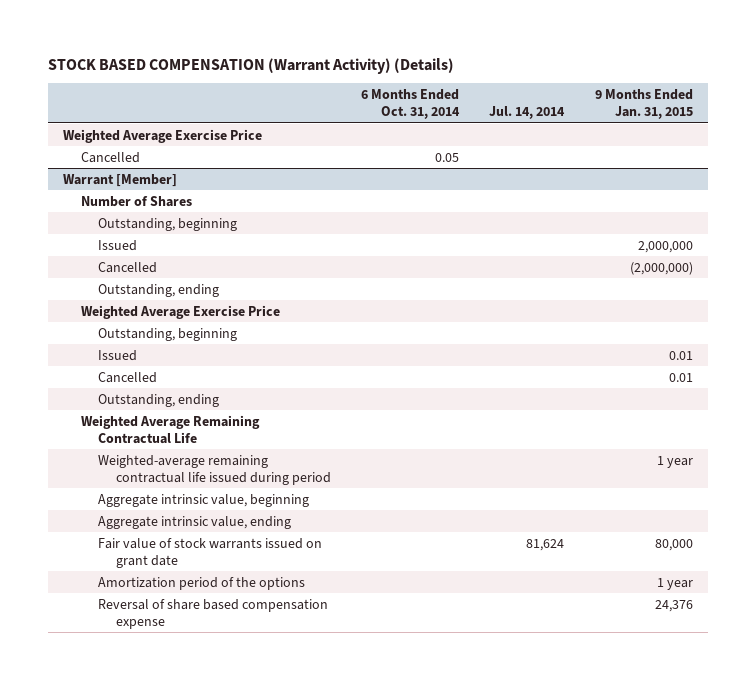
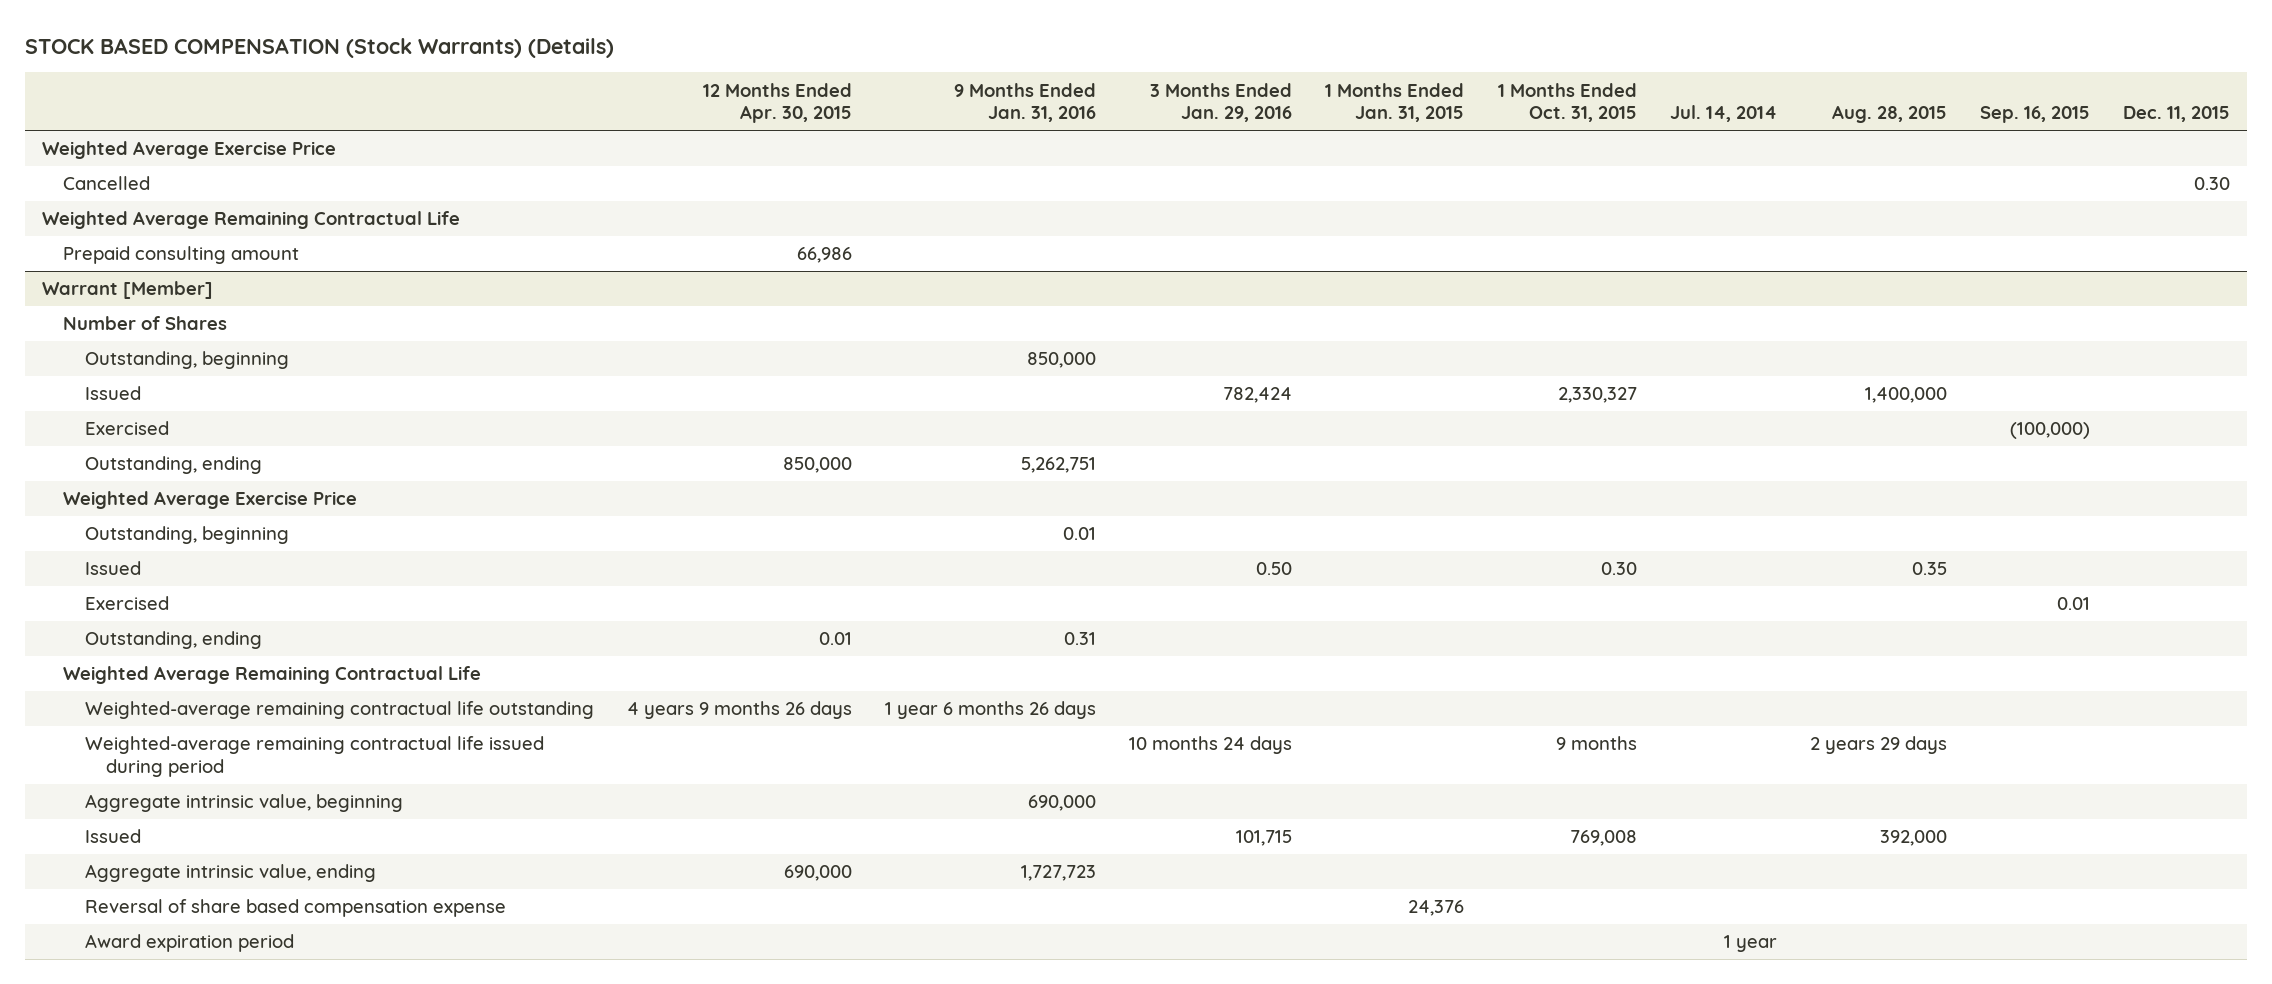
[48,57,455,74] STOCK BASED COMPENSATION (Warrant Activity) (Details) -> [25,37,615,58] STOCK BASED COMPENSATION (Stock Warrants) (Details)
[360,89,460,120] 6 Months Ended Oct. 31, 2014 -> none
[594,89,693,120] 9 Months Ended Jan. 31, 2015 -> none
none -> [702,82,852,123] 12 Months Ended Apr. 30, 2015
none -> [953,82,1096,122] 9 Months Ended Jan. 31, 2016
none -> [1150,82,1293,122] 3 Months Ended Jan. 29, 2016
none -> [1325,82,1465,122] 1 Months Ended Jan. 31, 2015
none -> [1497,82,1637,122] 1 Months Ended Oct. 31, 2015
none -> [1831,104,1947,123] Aug. 28, 2015
none -> [1980,105,2091,123] Sep. 16, 2015
none -> [2123,105,2231,122] Dec. 11, 2015
none -> [41,211,460,230] Weighted Average Remaining Contractual Life
none -> [63,246,300,265] Prepaid consulting amount
[98,261,158,273] Cancelled -> none
none -> [84,421,169,436] Exercised
[98,371,158,383] Cancelled -> none
none -> [84,596,169,611] Exercised
none -> [84,701,594,720] Weighted-average remaining contractual life outstanding
none -> [84,829,141,844] Issued
[98,537,323,568] Fair value of stock warrants issued on grant date -> none
[98,576,306,590] Amortization period of the options -> none
none -> [84,934,294,953] Award expiration period

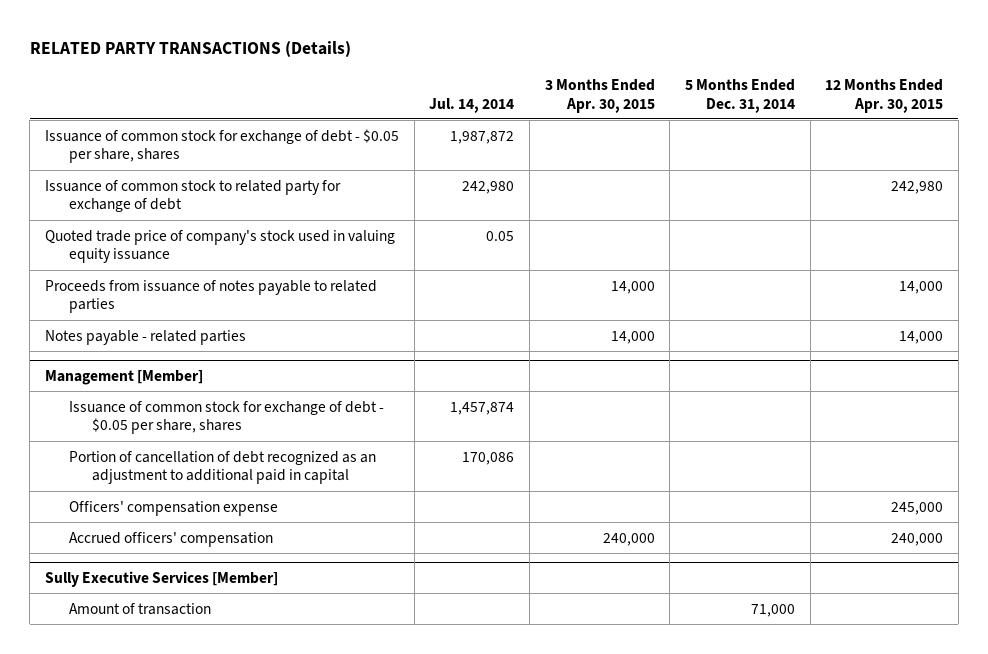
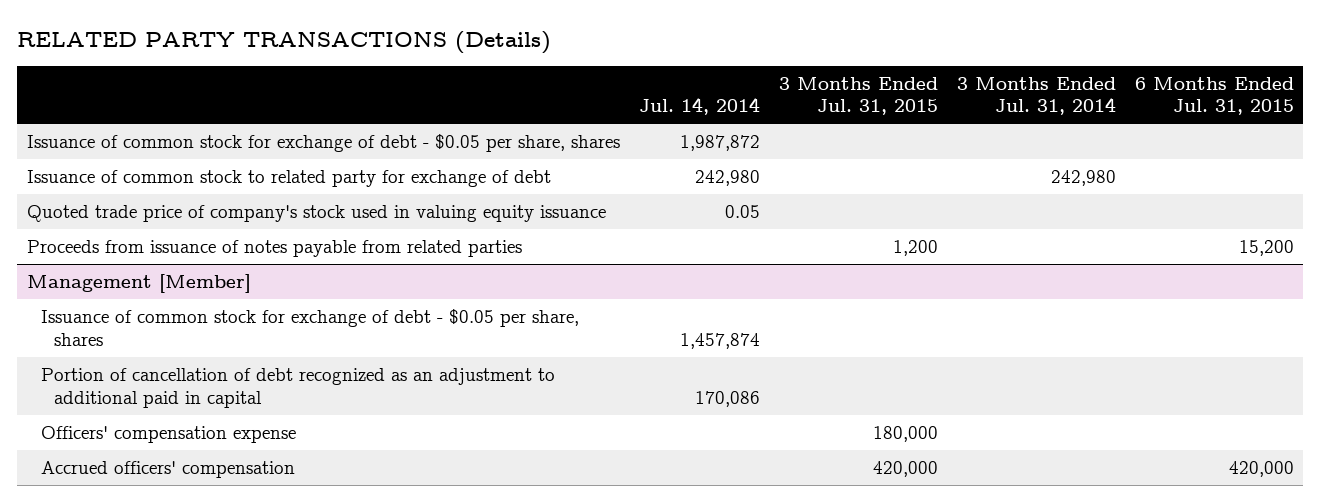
[544,78,655,113] 3 Months Ended Apr. 30, 2015 -> none
[684,78,795,113] 5 Months Ended Dec. 31, 2014 -> none
[825,78,944,113] 12 Months Ended Apr. 30, 2015 -> none
none -> [778,76,938,116] 3 Months Ended Jul. 31, 2015
none -> [956,76,1116,116] 3 Months Ended Jul. 31, 2014
none -> [1134,76,1294,116] 6 Months Ended Jul. 31, 2015
[45,329,247,345] Notes payable - related parties -> none
[45,279,378,314] Proceeds from issuance of notes payable to related parties -> [26,240,522,258] Proceeds from issuance of notes payable from related parties
[45,570,279,587] Sully Executive Services [Member] -> none
[68,602,211,615] Amount of transaction -> none

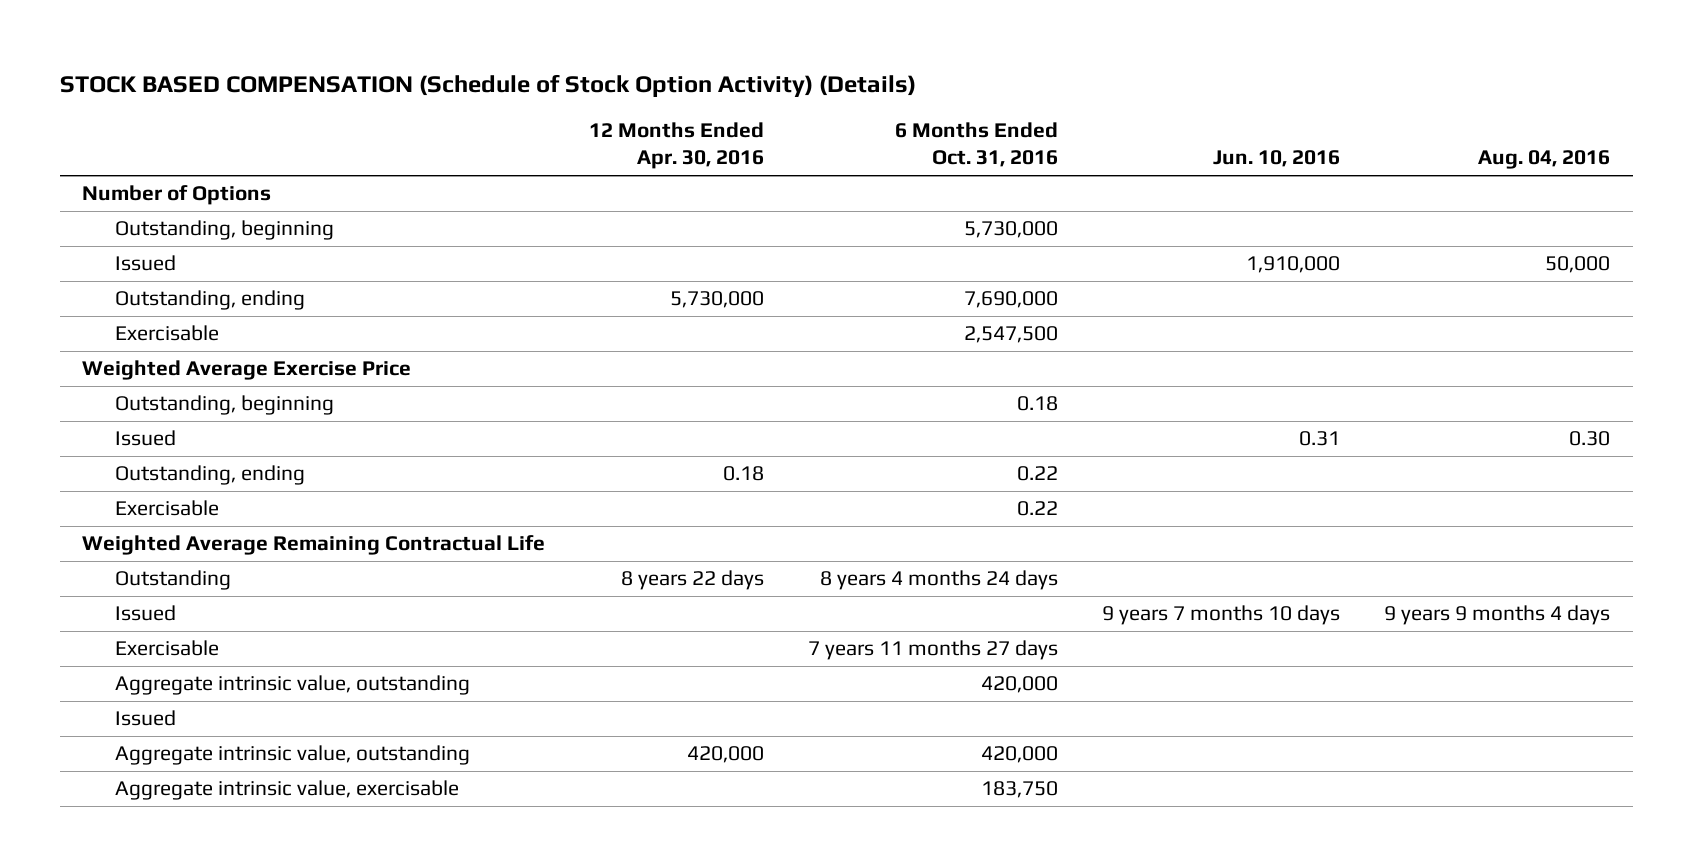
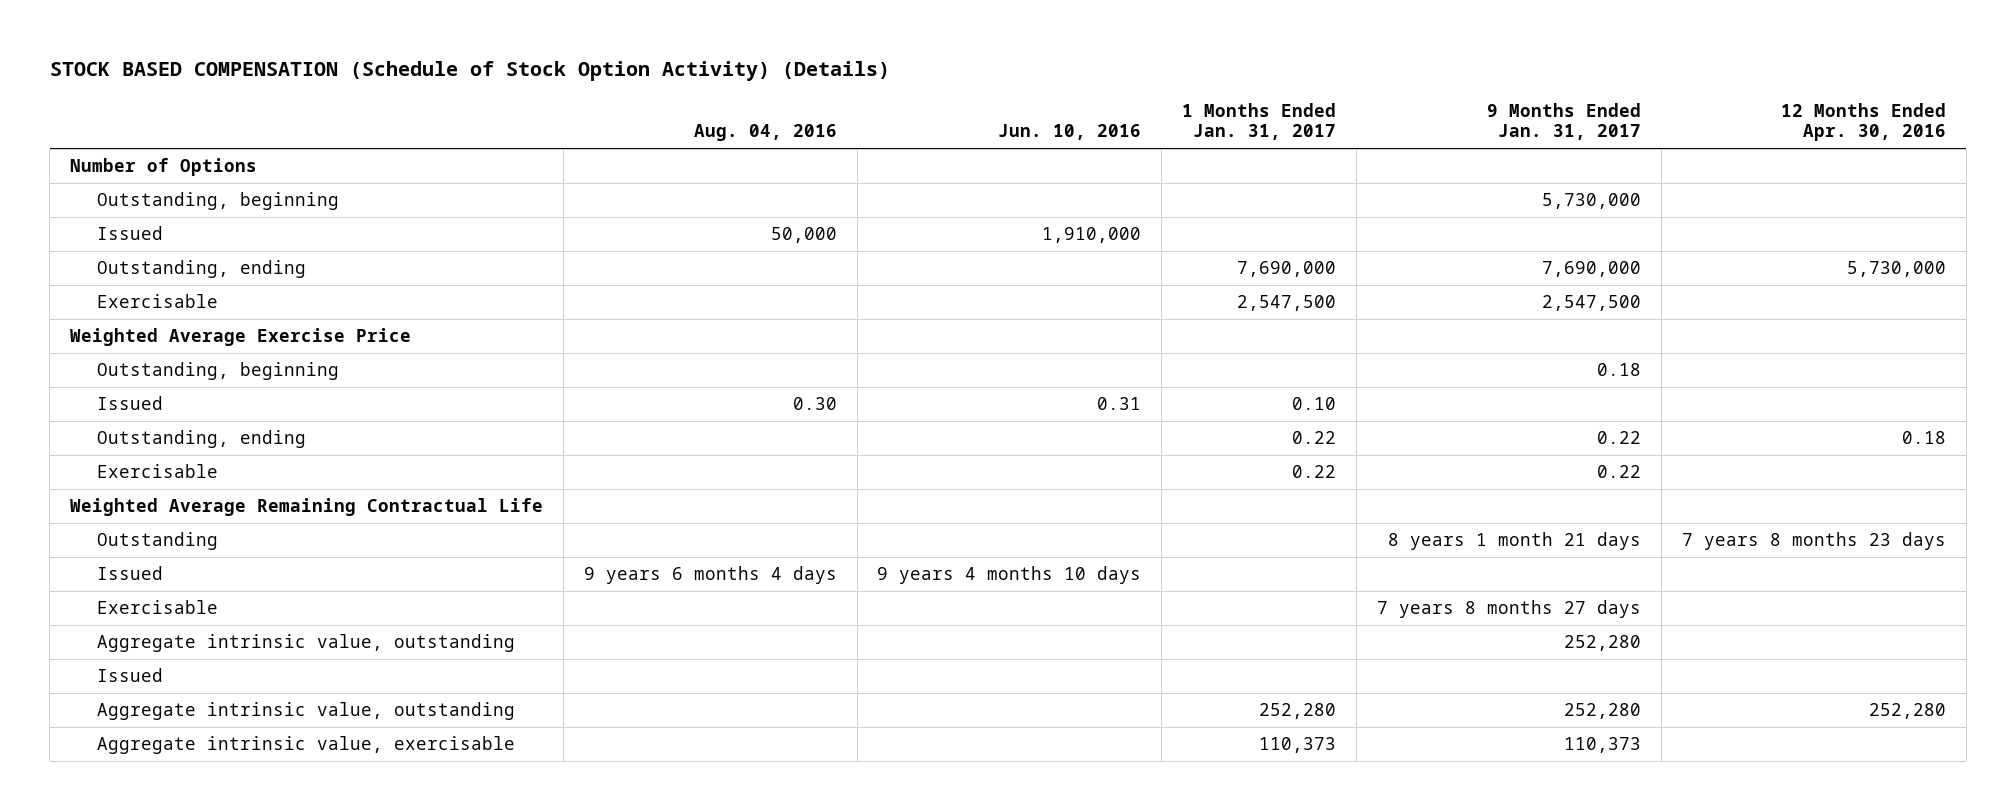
[895,122,1059,168] 6 Months Ended Oct. 31, 2016 -> none
none -> [1182,102,1337,141] 1 Months Ended Jan. 31, 2017
none -> [1487,102,1642,141] 9 Months Ended Jan. 31, 2017
[621,570,765,591] 8 years 22 days -> [1681,532,1946,551] 7 years 8 months 23 days
[1102,605,1341,626] 9 years 7 months 10 days -> [877,566,1142,585] 9 years 4 months 10 days
[1384,605,1611,626] 9 years 9 months 4 days -> [583,566,837,585] 9 years 6 months 4 days
[687,746,765,764] 420,000 -> [1868,703,1946,720] 252,280

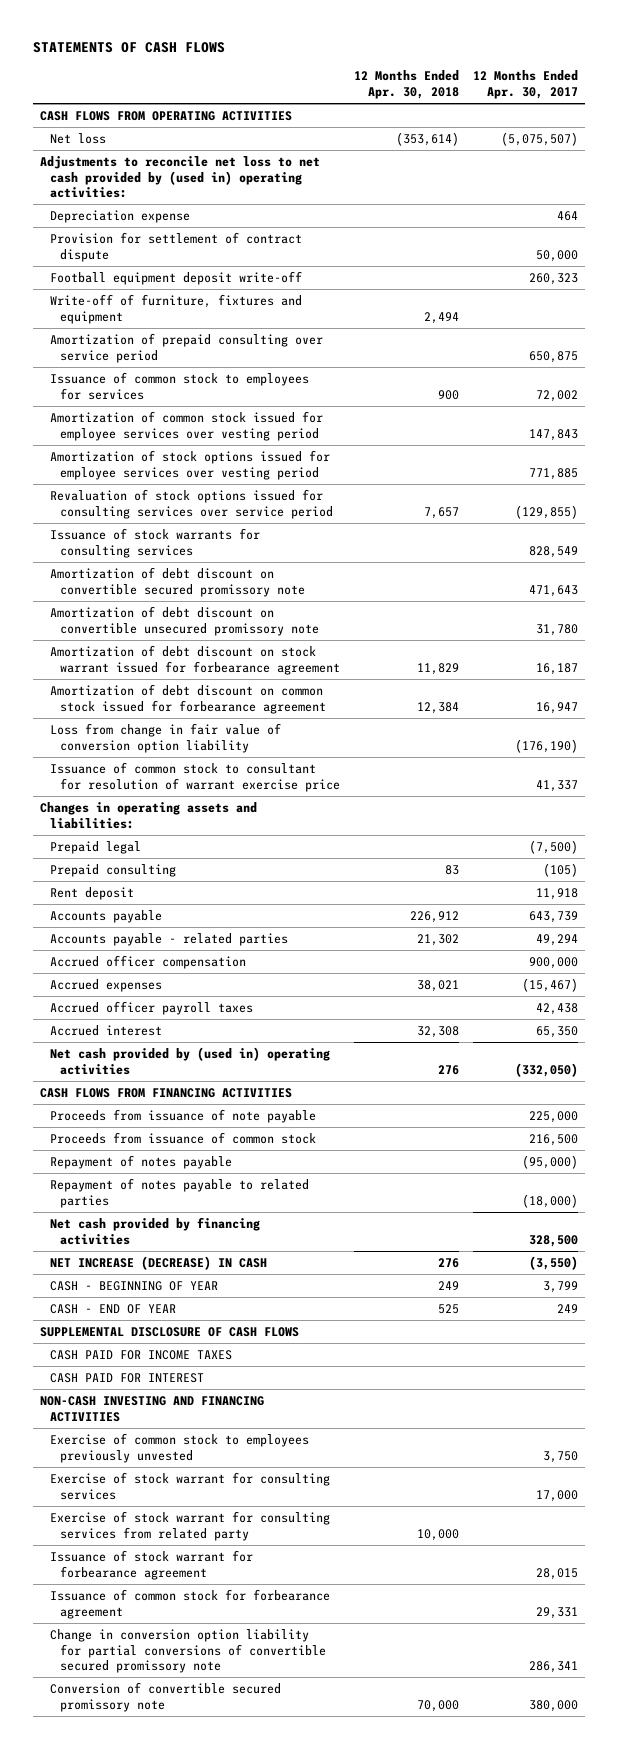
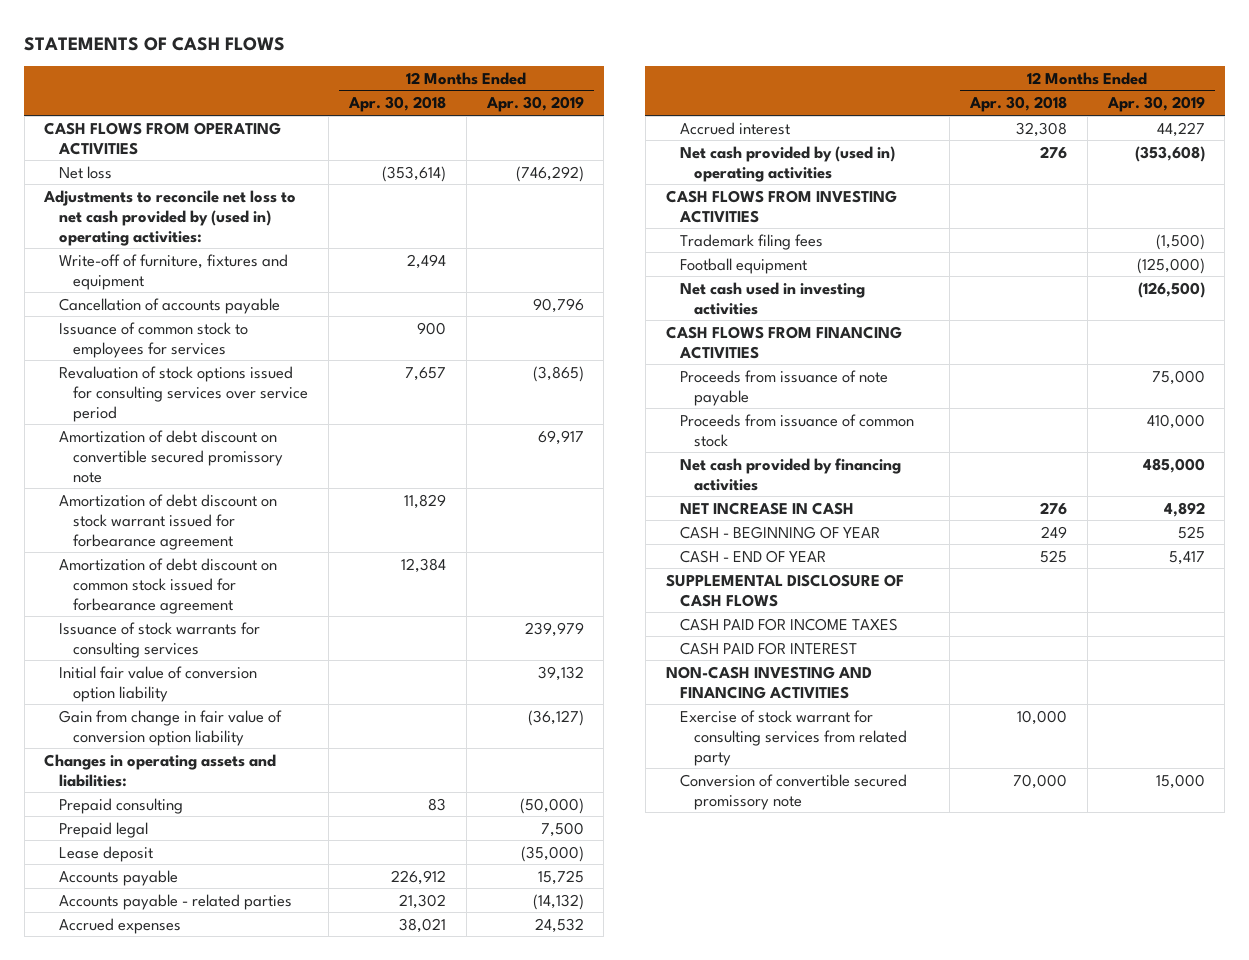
[472,70,578,100] 12 Months Ended Apr. 30, 2017 -> none
none -> [485,96,584,113] Apr. 30, 2019
[50,209,191,223] Depreciation expense -> none
[50,231,303,262] Provision for settlement of contract dispute -> none
[50,270,303,285] Football equipment deposit write-off -> none
[50,332,324,363] Amortization of prepaid consulting over service period -> none
none -> [58,297,280,314] Cancellation of accounts payable
[50,410,324,441] Amortization of common stock issued for employee services over vesting period -> none
[50,449,331,480] Amortization of stock options issued for employee services over vesting period -> none
[50,605,320,636] Amortization of debt discount on convertible unsecured promissory note -> none
[50,761,341,792] Issuance of common stock to consultant for resolution of warrant exercise price -> none
[50,527,261,558] Issuance of stock warrants for consulting services -> [58,621,260,658] Issuance of stock warrants for consulting services
none -> [58,665,257,702] Initial fair value of conversion option liability
[50,722,282,753] Loss from change in fair value of conversion option liability -> [58,709,282,746] Gain from change in fair value of conversion option liability
[50,840,142,854] Prepaid legal -> [58,821,148,838] Prepaid legal
[50,886,135,900] Rent deposit -> [58,845,153,862] Lease deposit
[50,954,247,969] Accrued officer compensation -> none
[50,1000,254,1015] Accrued officer payroll taxes -> none
none -> [665,189,897,223] CASH FLOWS FROM INVESTING ACTIVITIES
none -> [679,233,823,250] Trademark filing fees
none -> [679,257,807,274] Football equipment
none -> [679,281,865,315] Net cash used in investing activities
[50,1154,233,1169] Repayment of notes payable -> none
[50,1177,310,1208] Repayment of notes payable to related parties -> none
[50,1255,268,1270] NET INCREASE (DECREASE) IN CASH -> [679,501,854,515] NET INCREASE IN CASH
[50,1432,310,1463] Exercise of common stock to employees previously unvested -> none
[50,1471,331,1500] Exercise of stock warrant for consulting services -> none
[50,1549,254,1580] Issuance of stock warrant for forbearance agreement -> none
[50,1588,331,1619] Issuance of common stock for forbearance agreement -> none
[50,1628,327,1674] Change in conversion option liability for partial conversions of convertible secured promissory note -> none

